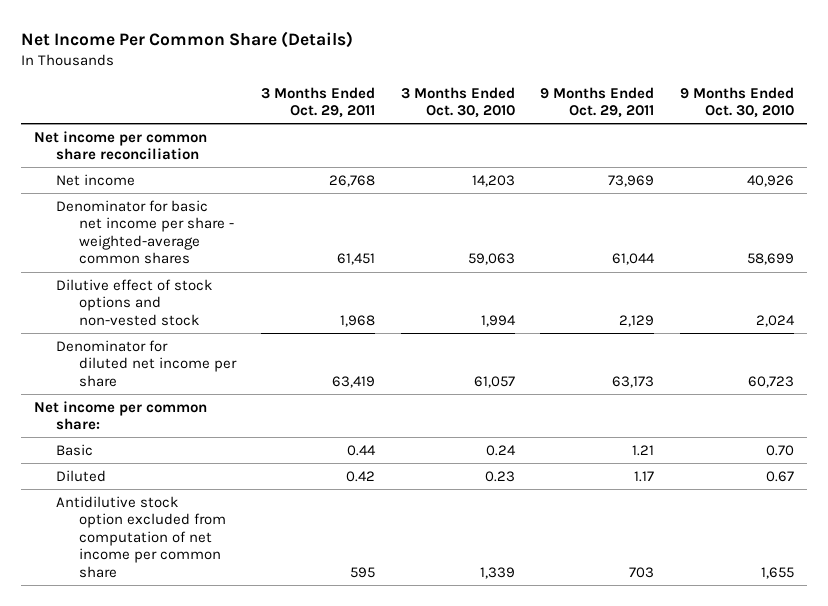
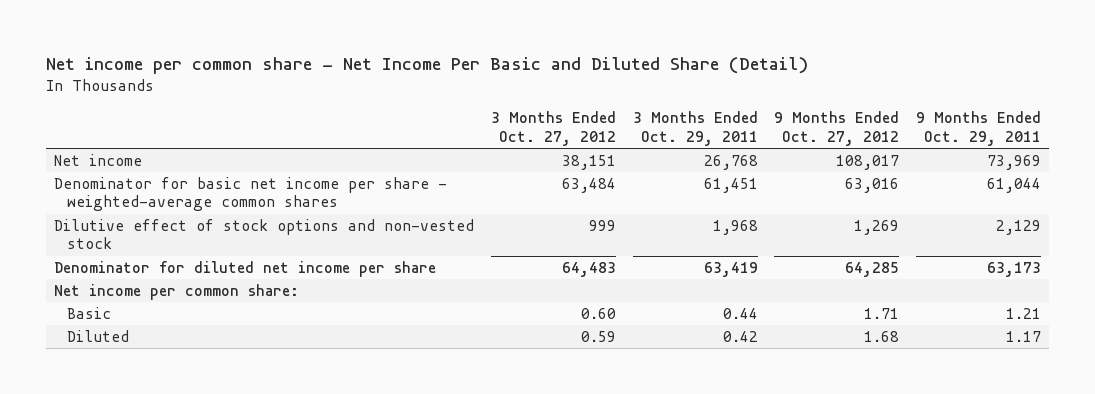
[21,30,354,48] Net Income Per Common Share (Details) -> [45,57,808,75] Net income per common share - Net Income Per Basic and Diluted Share (Detail)
[400,86,515,119] 3 Months Ended Oct. 30, 2010 -> none
[679,86,794,119] 9 Months Ended Oct. 30, 2010 -> none
none -> [490,111,616,147] 3 Months Ended Oct. 27, 2012
none -> [774,111,900,147] 9 Months Ended Oct. 27, 2012
[33,130,207,161] Net income per common share reconciliation -> none
[56,495,227,579] Antidilutive stock option excluded from computation of net income per common share -> none

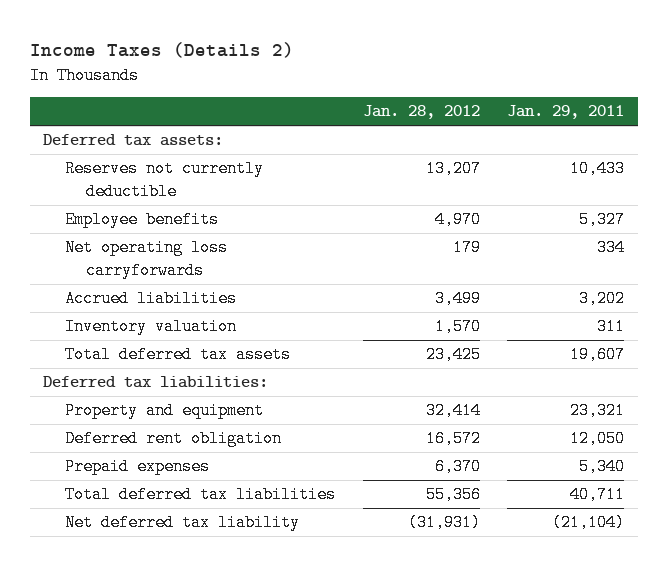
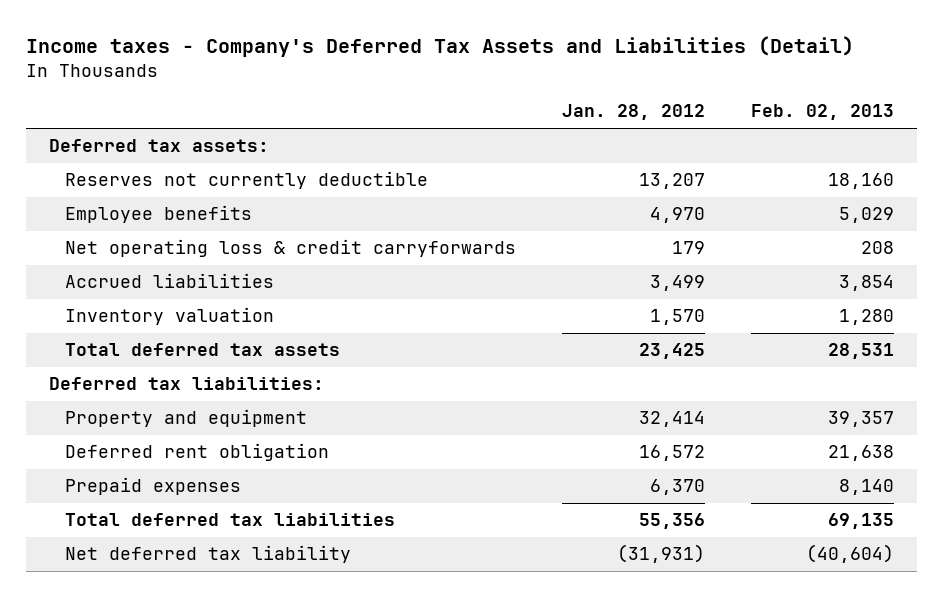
[29,42,294,59] Income Taxes (Details 2) -> [26,36,855,58] Income taxes - Company's Deferred Tax Assets and Liabilities (Detail)
[507,105,625,120] Jan. 29, 2011 -> none
none -> [751,104,895,121] Feb. 02, 2013
[64,239,228,279] Net operating loss carryforwards -> [65,239,517,258] Net operating loss & credit carryforwards

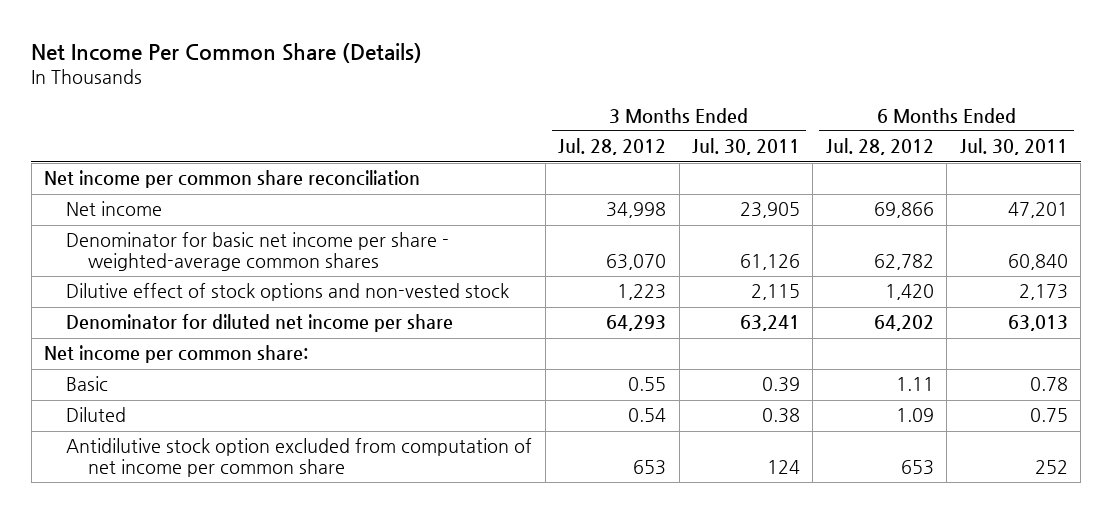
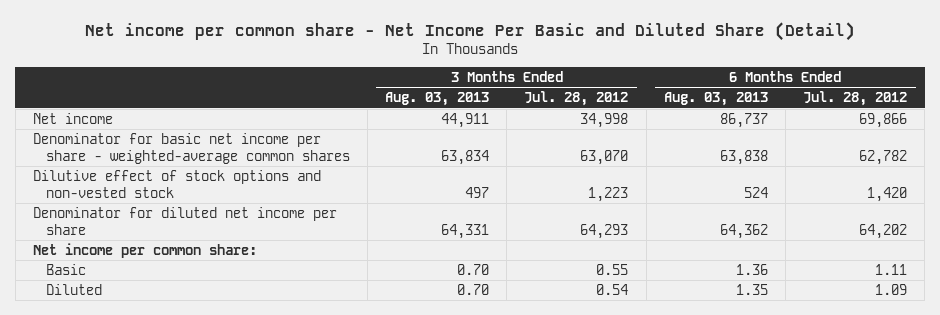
[31,42,423,63] Net Income Per Common Share (Details) -> [85,21,856,41] Net income per common share - Net Income Per Basic and Diluted Share (Detail)
[691,138,800,156] Jul. 30, 2011 -> none
[959,138,1068,156] Jul. 30, 2011 -> none
none -> [385,92,490,107] Aug. 03, 2013
none -> [663,92,768,107] Aug. 03, 2013
[44,170,421,189] Net income per common share reconciliation -> none
[66,438,533,477] Antidilutive stock option excluded from computation of net income per common share -> none

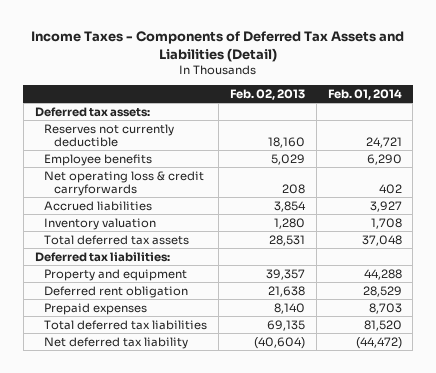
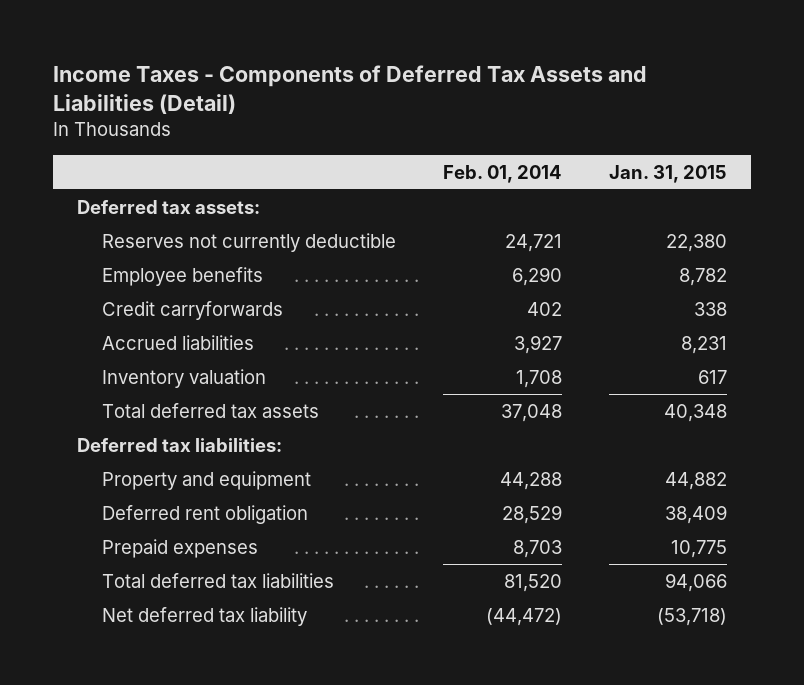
[229,88,305,100] Feb. 02, 2013 -> none
none -> [608,164,727,183] Jan. 31, 2015
[44,170,205,197] Net operating loss & credit carryforwards -> [101,300,283,320] Credit carryforwards

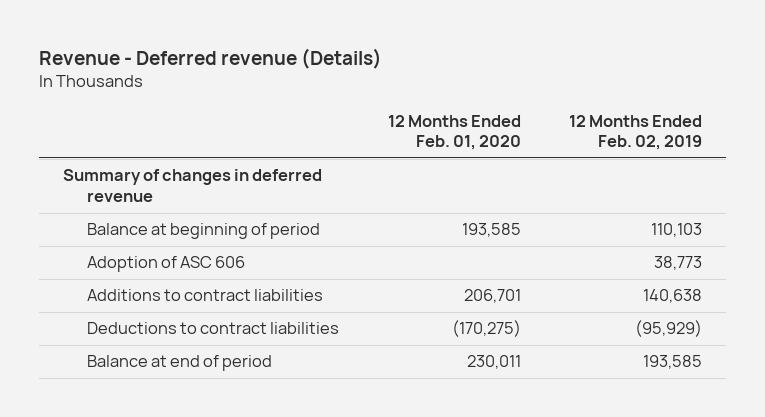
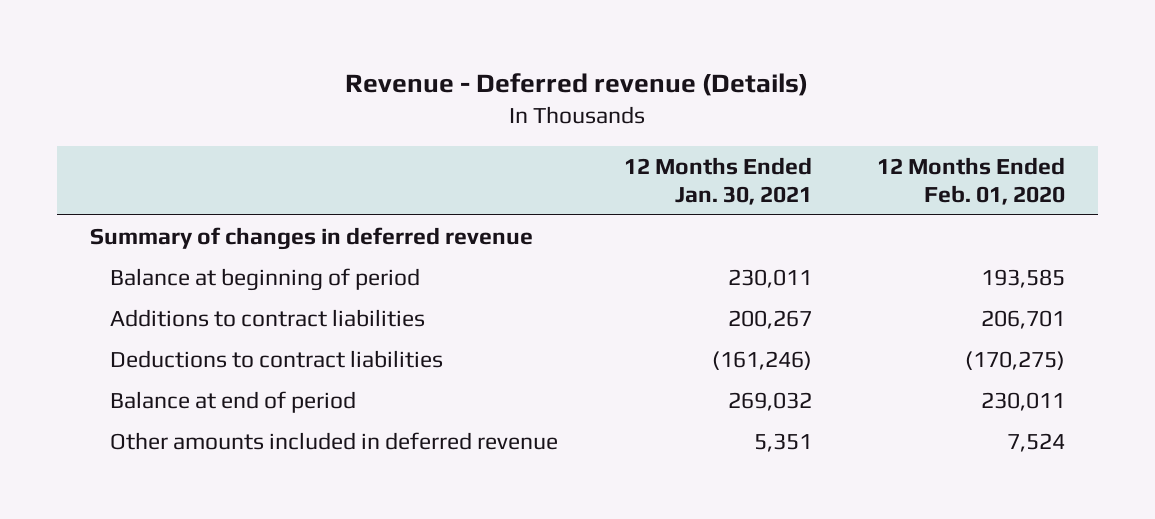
[568,114,702,151] 12 Months Ended Feb. 02, 2019 -> none
none -> [623,157,812,205] 12 Months Ended Jan. 30, 2021
[87,256,246,273] Adoption of ASC 606 -> none
none -> [109,432,558,451] Other amounts included in deferred revenue

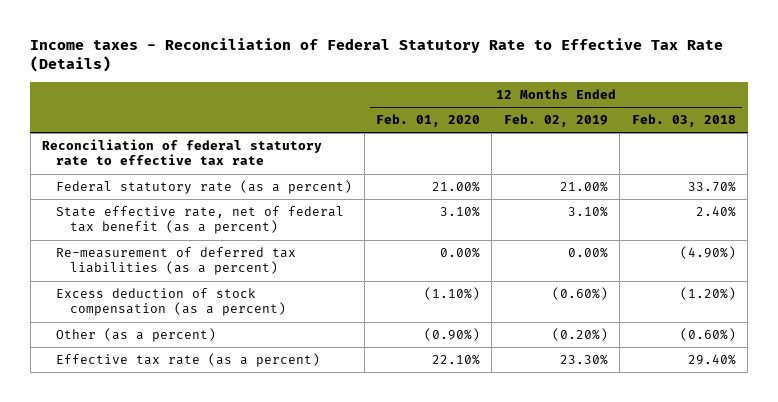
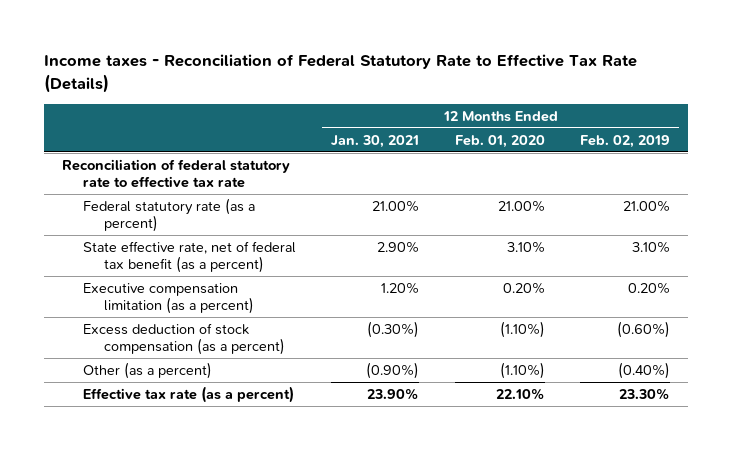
[631,114,736,128] Feb. 03, 2018 -> none
none -> [331,134,420,148] Jan. 30, 2021
[56,247,297,276] Re-measurement of deferred tax liabilities (as a percent) -> none
none -> [82,282,254,315] Executive compensation limitation (as a percent)
[424,328,481,342] (0.90%) -> [499,361,545,379] (1.10%)
[551,328,608,342] (0.20%) -> [618,361,671,379] (0.40%)

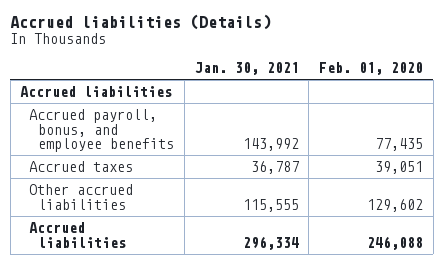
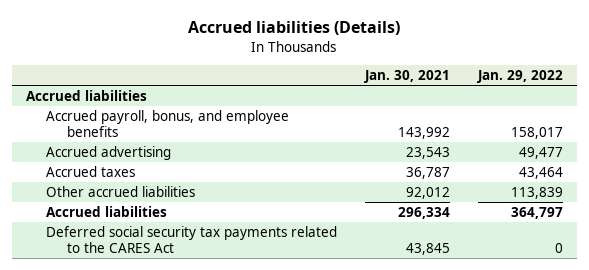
[319,62,424,76] Feb. 01, 2020 -> none
none -> [476,70,563,84] Jan. 29, 2022
none -> [46,145,172,160] Accrued advertising
[242,198,299,212] 115,555 -> [406,186,451,199] 92,012
none -> [46,225,338,253] Deferred social security tax payments related to the CARES Act

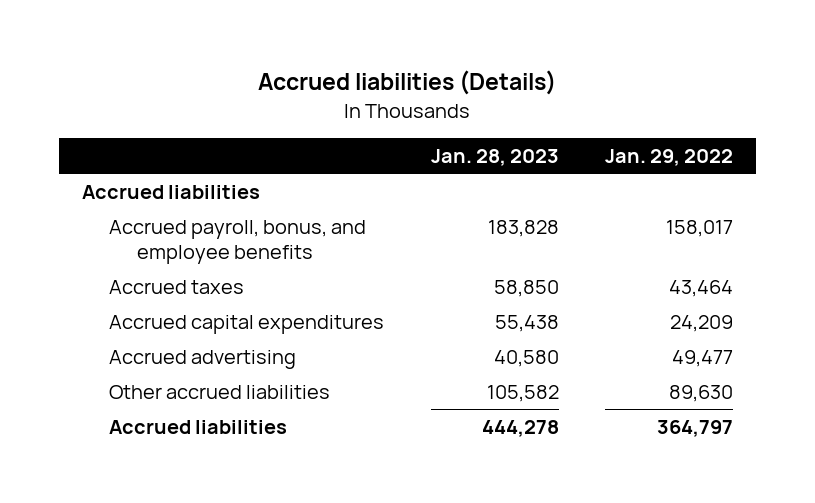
[364,70,451,84] Jan. 30, 2021 -> none
none -> [430,148,559,166] Jan. 28, 2023
none -> [109,315,385,335] Accrued capital expenditures
[46,145,172,160] Accrued advertising -> [109,350,297,370] Accrued advertising
[510,186,563,199] 113,839 -> [668,385,733,403] 89,630
[46,225,338,253] Deferred social security tax payments related to the CARES Act -> none

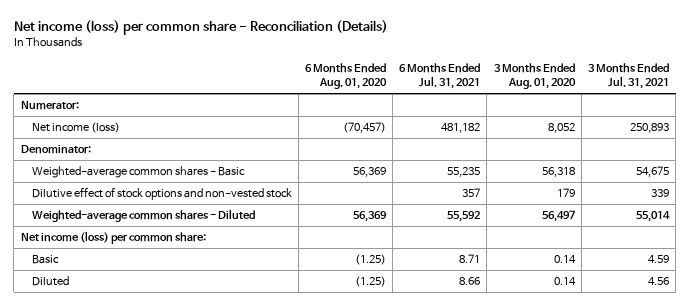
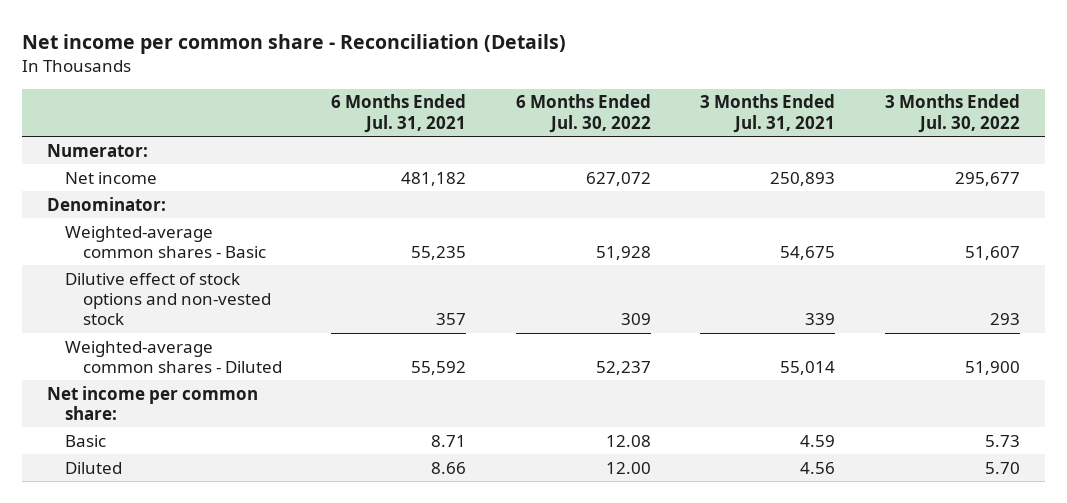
[13,20,388,36] Net income (loss) per common share - Reconciliation (Details) -> [22,33,567,54] Net income per common share - Reconciliation (Details)
[304,63,387,90] 6 Months Ended Aug. 01, 2020 -> none
[493,63,576,90] 3 Months Ended Aug. 01, 2020 -> none
none -> [515,94,651,133] 6 Months Ended Jul. 30, 2022
none -> [884,94,1020,133] 3 Months Ended Jul. 30, 2022
[31,121,120,133] Net income (loss) -> [64,171,157,184] Net income
[20,230,206,244] Net income (loss) per common share: -> [46,385,258,420] Net income per common share:

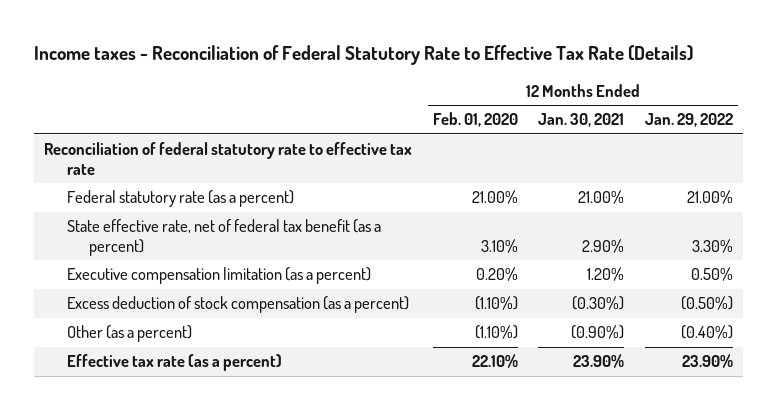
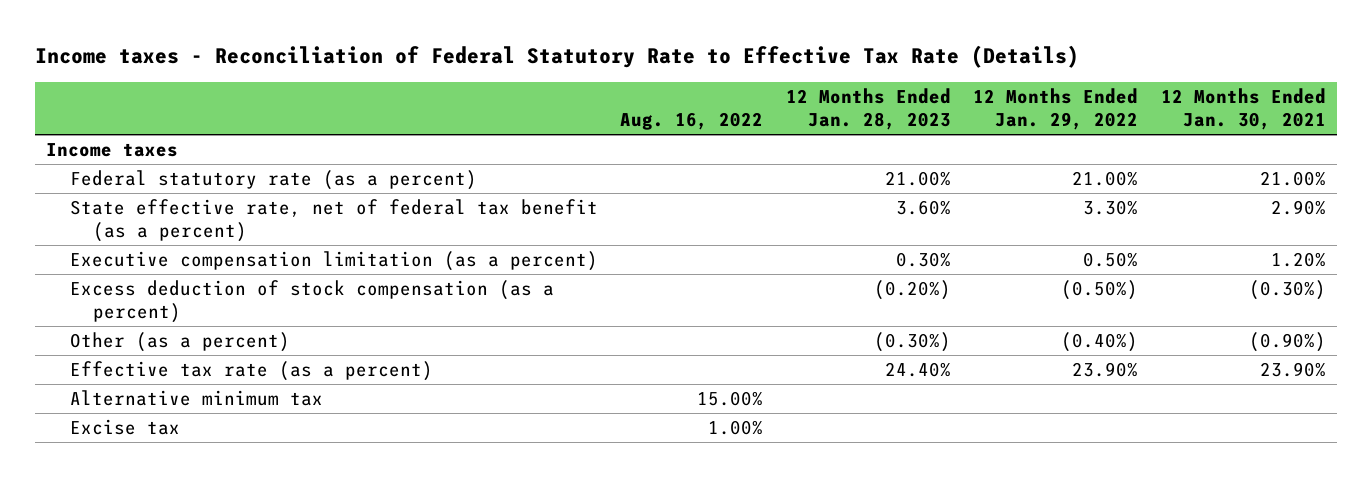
[432,112,518,128] Feb. 01, 2020 -> none
none -> [620,112,764,131] Aug. 16, 2022
none -> [785,87,951,131] 12 Months Ended Jan. 28, 2023
[44,142,413,175] Reconciliation of federal statutory rate to effective tax rate -> [46,142,179,157] Income taxes
none -> [69,389,323,406] Alternative minimum tax
none -> [69,418,180,435] Excise tax

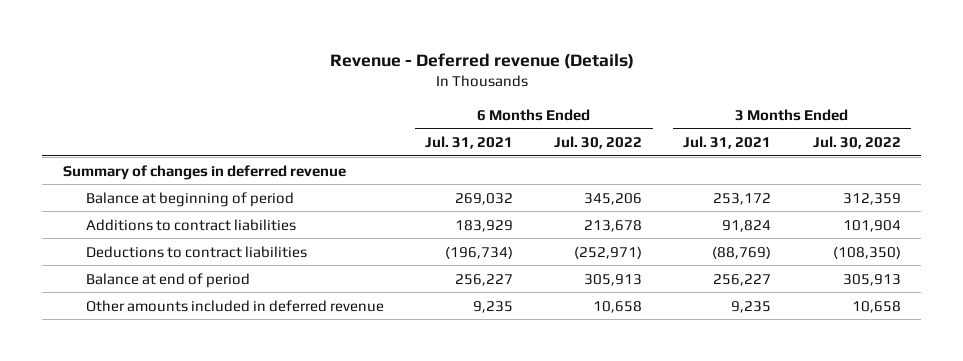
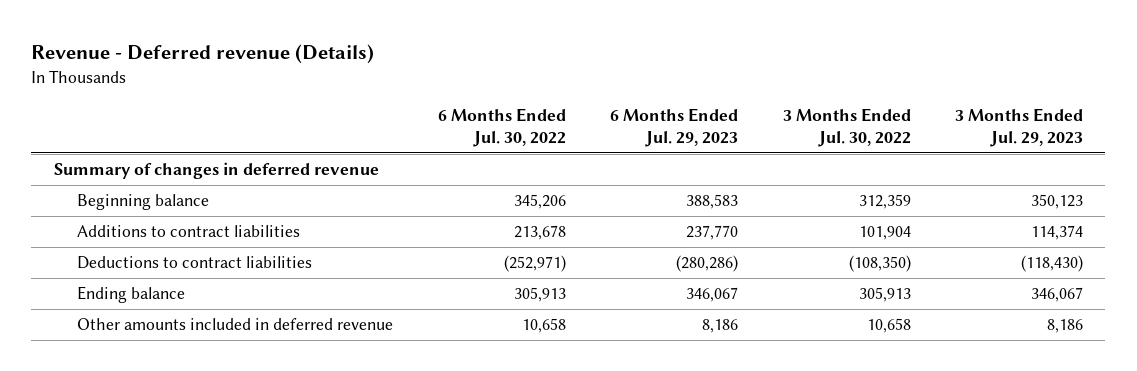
[424,136,513,150] Jul. 31, 2021 -> none
[683,136,772,150] Jul. 31, 2021 -> none
none -> [610,108,739,148] 6 Months Ended Jul. 29, 2023
none -> [955,108,1084,148] 3 Months Ended Jul. 29, 2023
[85,191,294,207] Balance at beginning of period -> [77,194,210,211] Beginning balance
[85,272,250,288] Balance at end of period -> [77,286,186,304] Ending balance

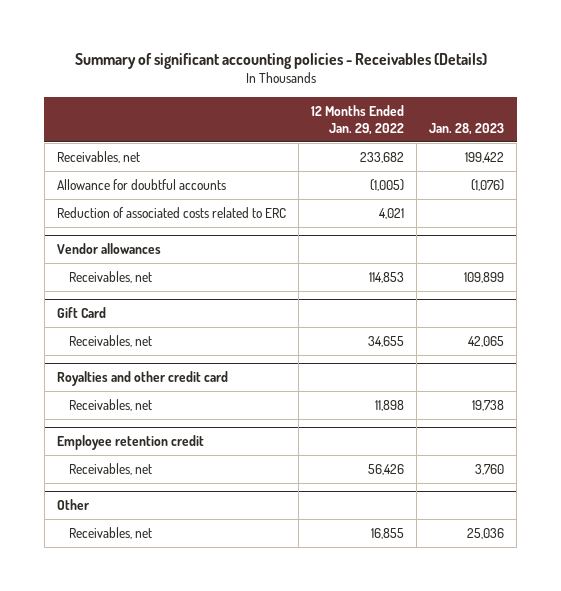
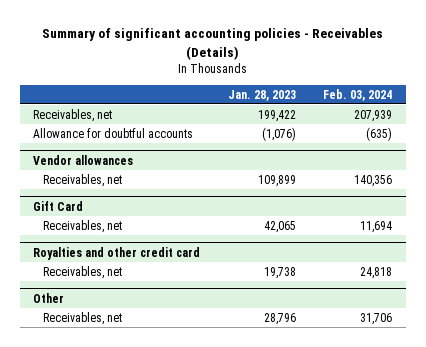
[311,104,405,135] 12 Months Ended Jan. 29, 2022 -> none
none -> [323,88,393,101] Feb. 03, 2024
[56,206,286,218] Reduction of associated costs related to ERC -> none
[56,435,204,451] Employee retention credit -> none
[68,462,152,475] Receivables, net -> none
[467,527,505,539] 25,036 -> [263,312,296,325] 28,796

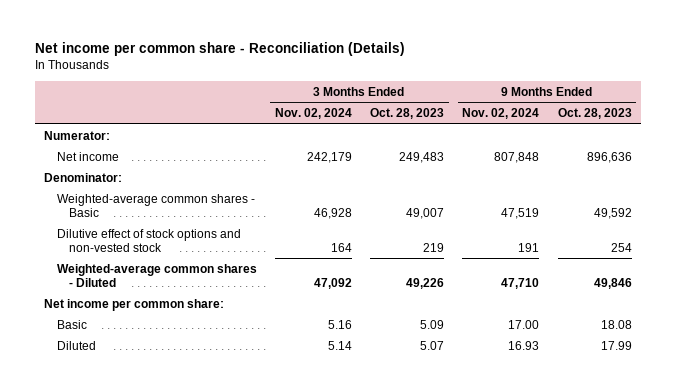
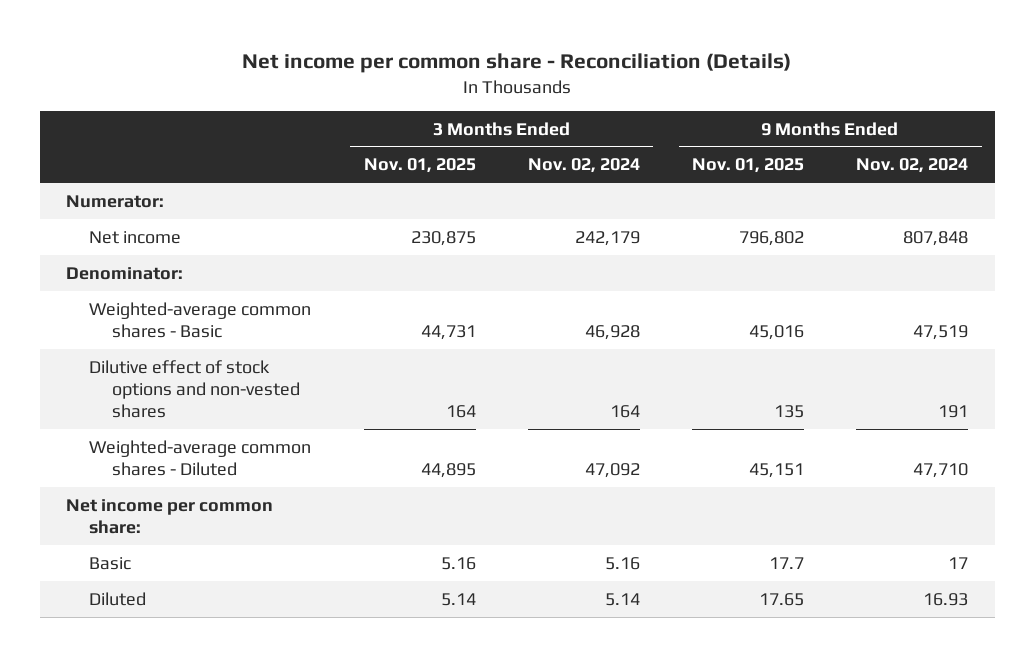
[370,108,445,120] Oct. 28, 2023 -> none
[557,108,632,120] Oct. 28, 2023 -> none
none -> [363,158,476,174] Nov. 01, 2025
none -> [692,158,805,174] Nov. 01, 2025
[56,228,241,252] Dilutive effect of stock options and non-vested stock -> [89,359,301,418] Dilutive effect of stock options and non-vested shares
[508,319,540,329] 17.00 -> [948,556,969,569] 17

